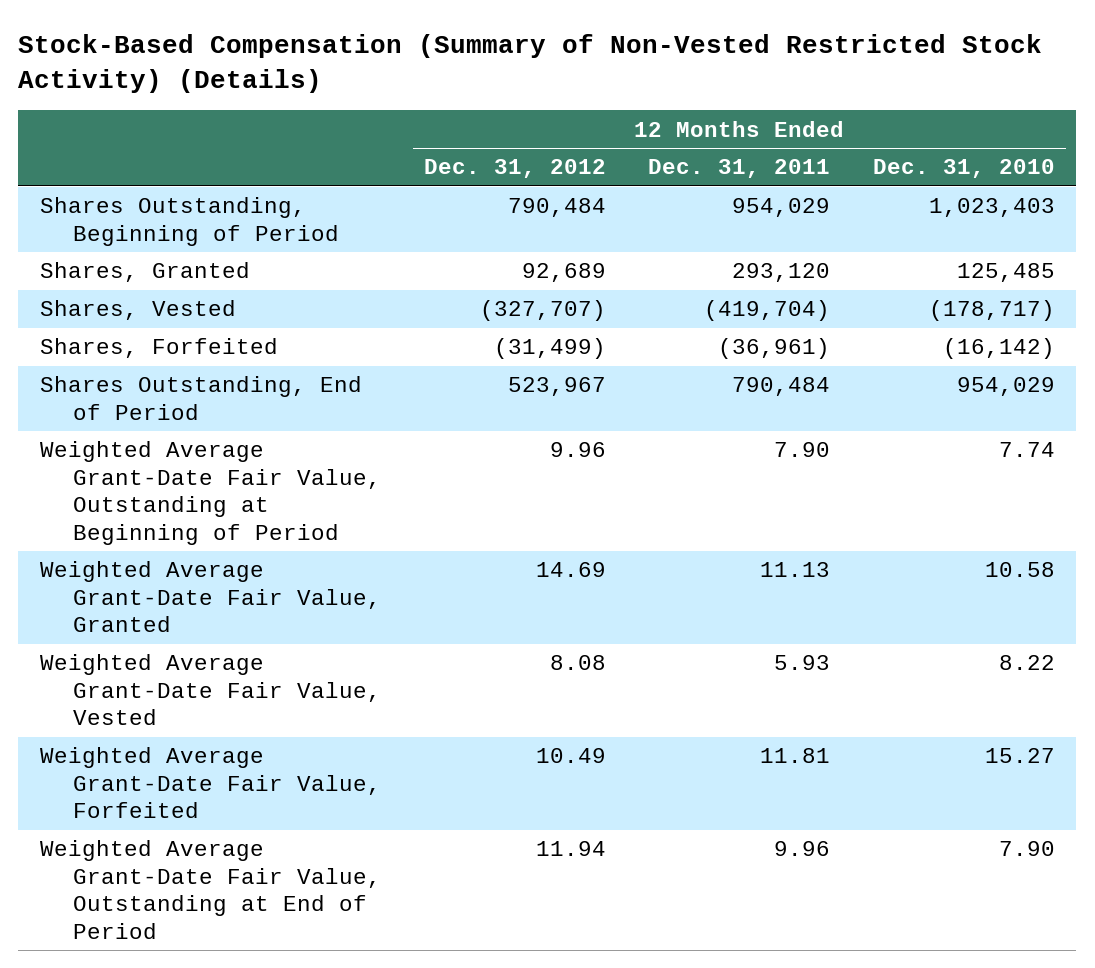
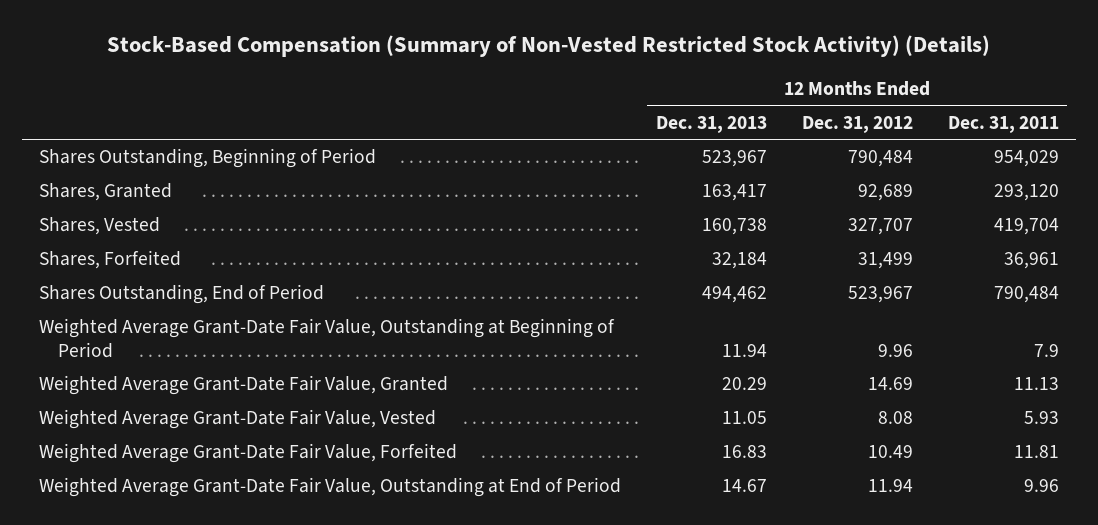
[873,159,1056,179] Dec. 31, 2010 -> none
none -> [656,115,768,133] Dec. 31, 2013
[479,300,606,322] (327,707) -> [847,218,913,236] 327,707
[704,300,831,322] (419,704) -> [993,218,1059,236] 419,704
[493,338,606,360] (31,499) -> [857,252,913,270] 31,499
[718,338,831,360] (36,961) -> [1003,252,1059,270] 36,961
[774,442,831,458] 7.90 -> [1033,343,1059,357] 7.9

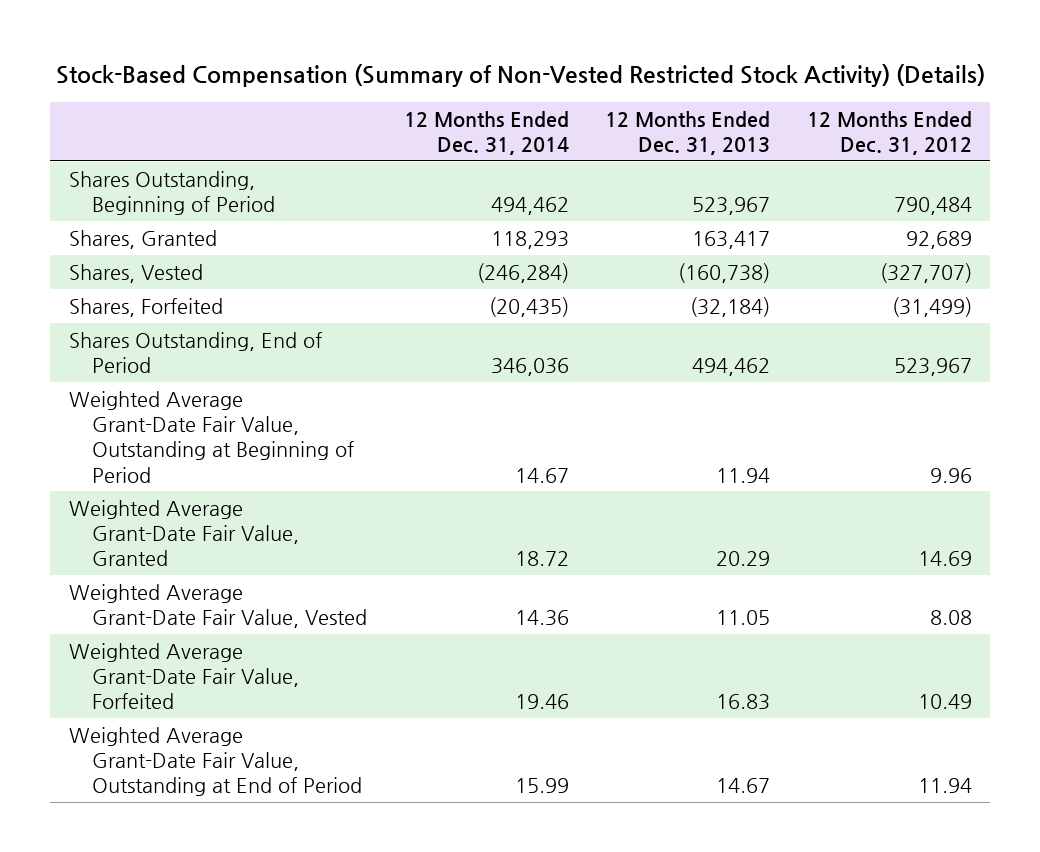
[947,115,1059,133] Dec. 31, 2011 -> none
none -> [403,110,569,156] 12 Months Ended Dec. 31, 2014
[702,218,768,236] 160,738 -> [678,263,771,284] (160,738)
[847,218,913,236] 327,707 -> [879,263,972,284] (327,707)
[712,252,768,270] 32,184 -> [690,297,771,318] (32,184)
[857,252,913,270] 31,499 -> [891,297,972,318] (31,499)

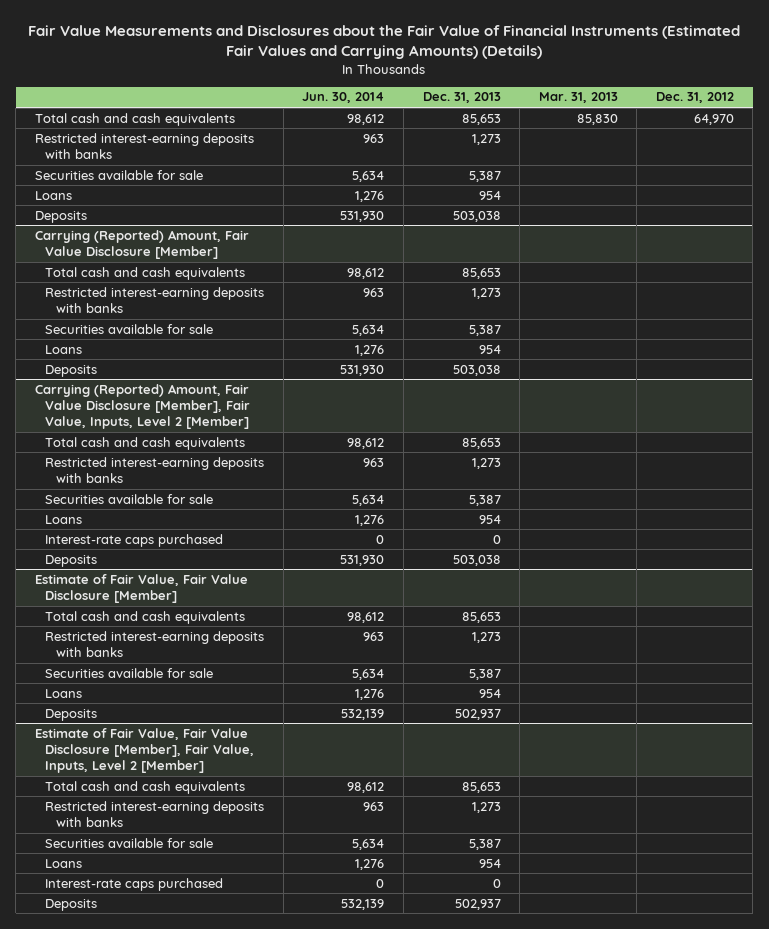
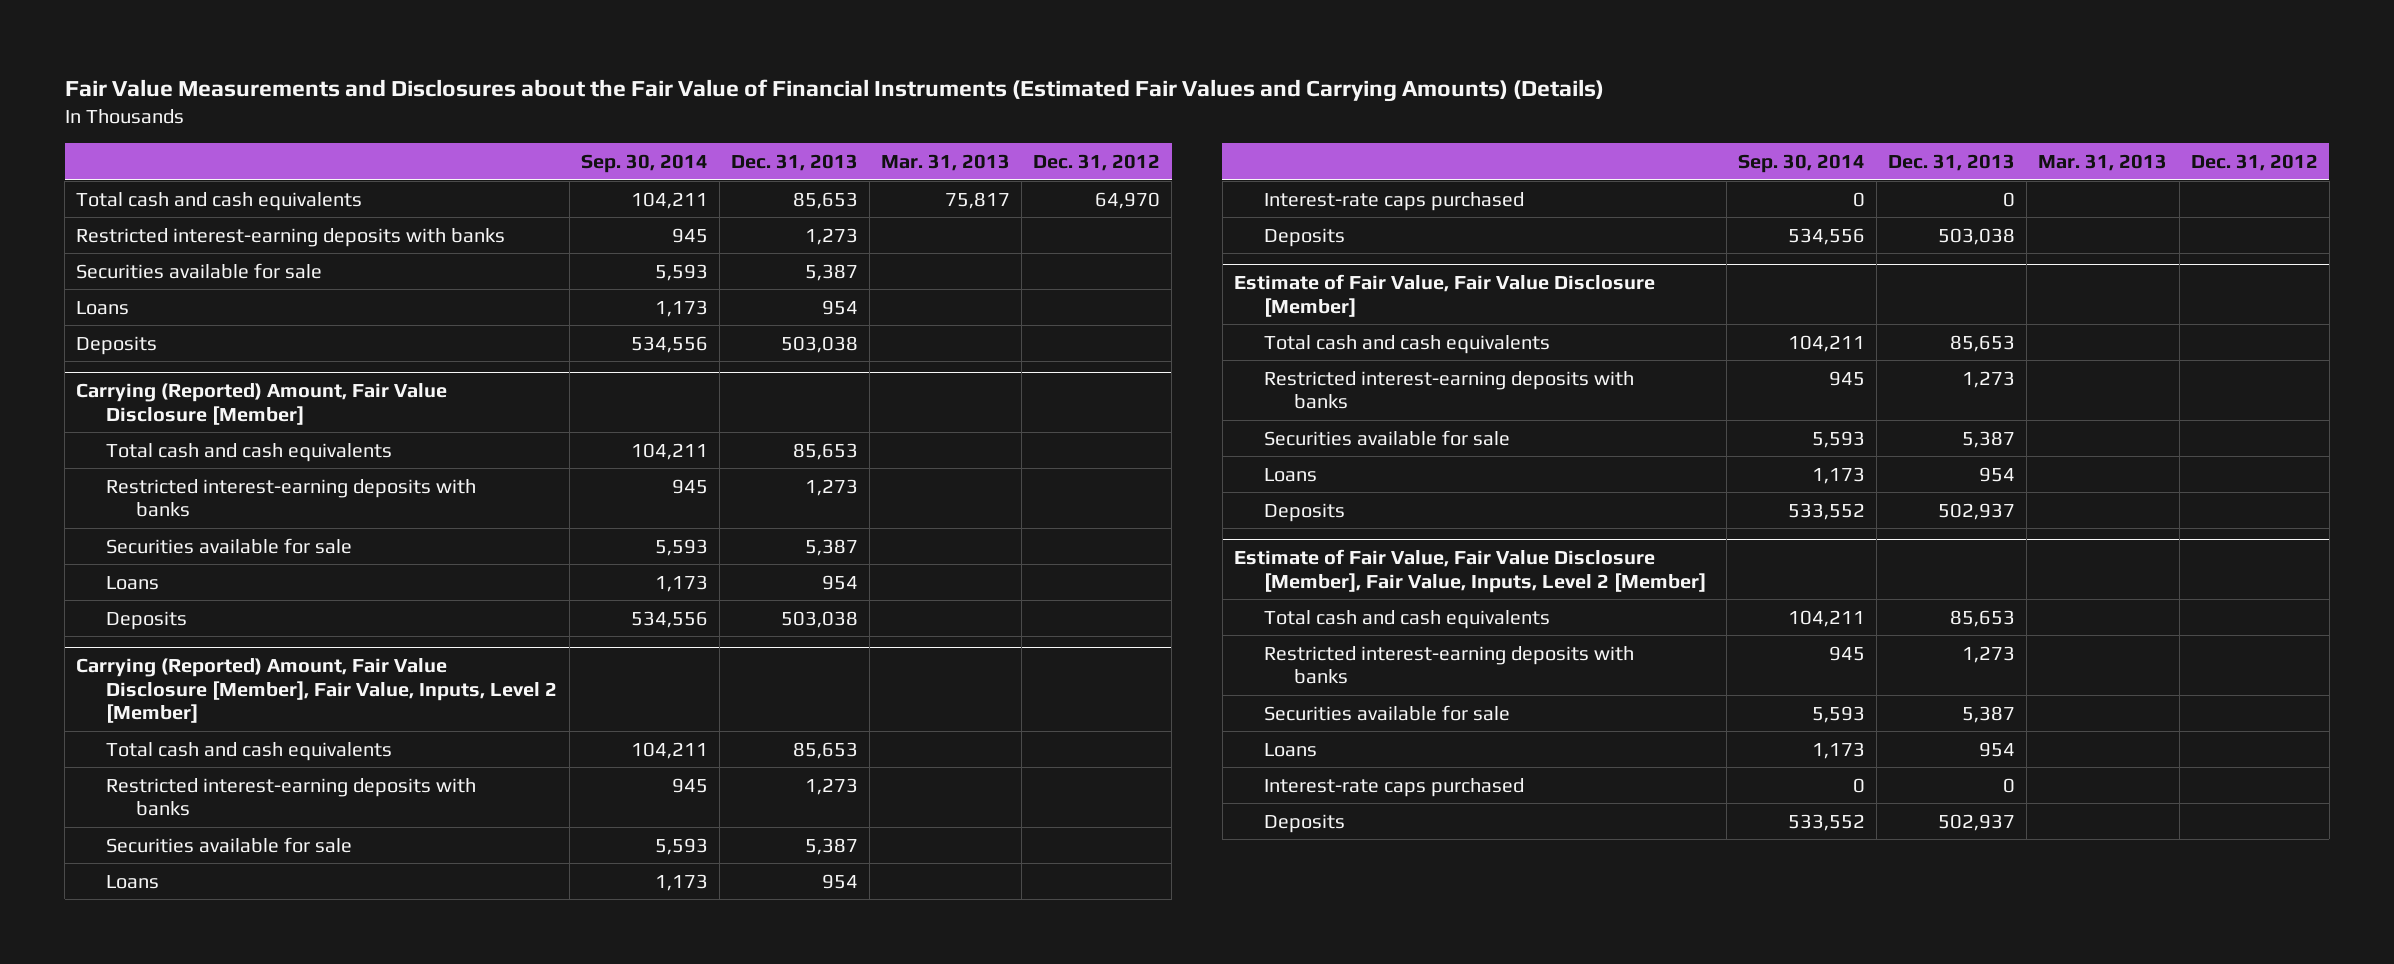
[302,92,385,104] Jun. 30, 2014 -> none
none -> [580,154,708,174] Sep. 30, 2014
[576,113,618,125] 85,830 -> [945,191,1011,209] 75,817

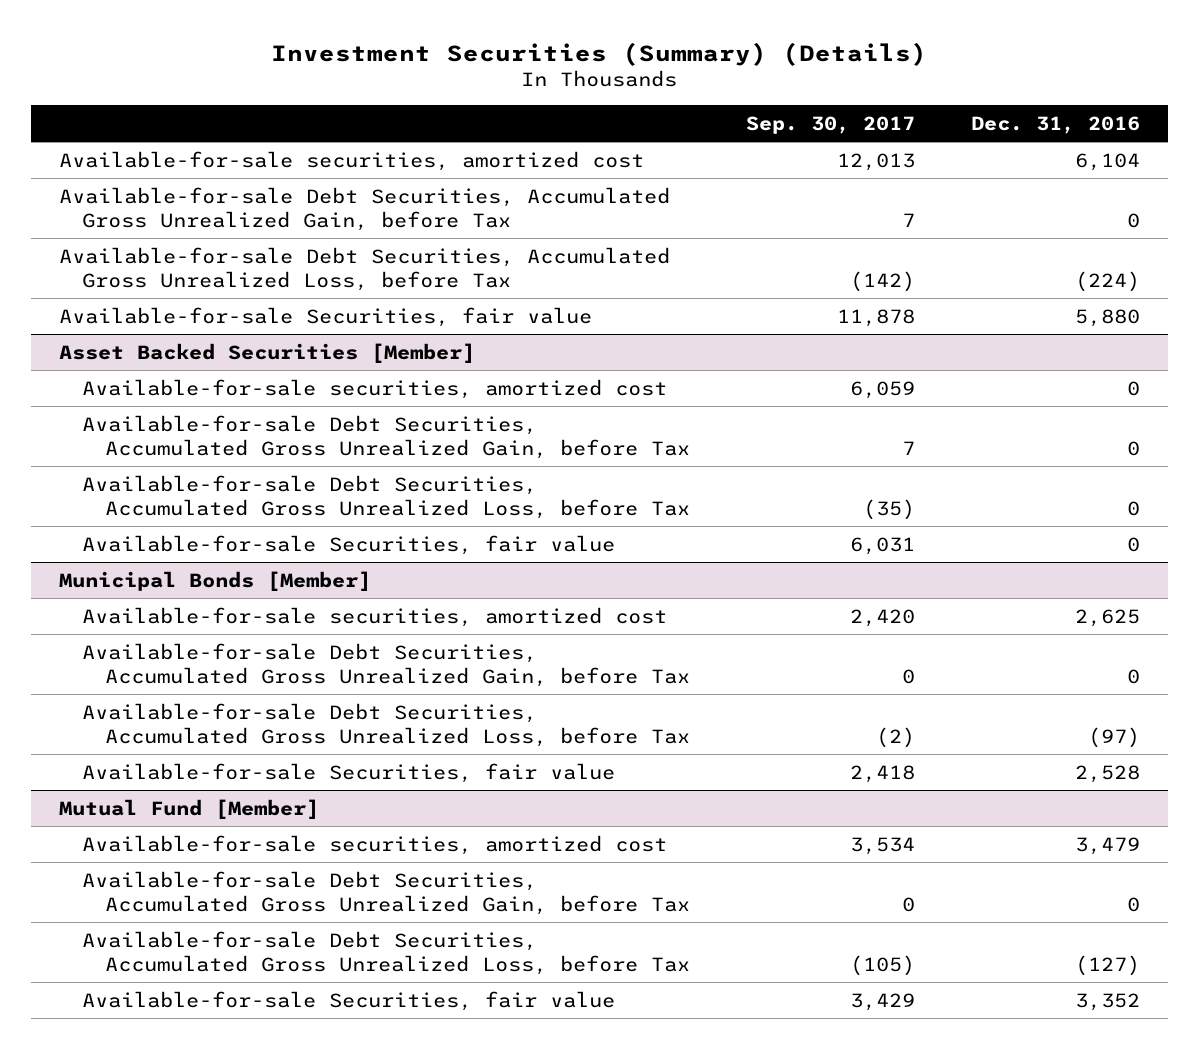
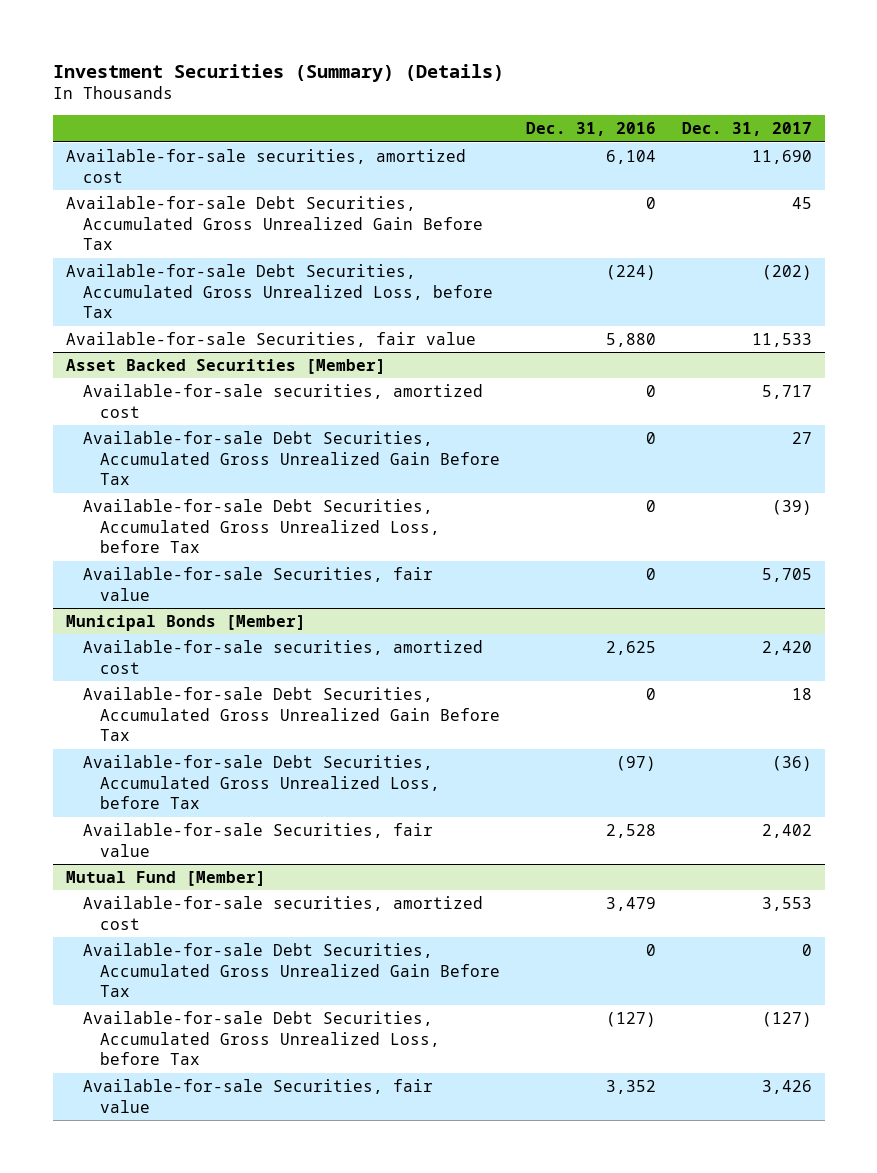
[745,115,915,134] Sep. 30, 2017 -> none
none -> [681,122,812,137] Dec. 31, 2017
[58,186,670,232] Available-for-sale Debt Securities, Accumulated Gross Unrealized Gain, before Tax -> [65,195,483,251] Available-for-sale Debt Securities, Accumulated Gross Unrealized Gain Before Tax
[81,414,690,460] Available-for-sale Debt Securities, Accumulated Gross Unrealized Gain, before Tax -> [82,430,500,486] Available-for-sale Debt Securities, Accumulated Gross Unrealized Gain Before Tax
[81,642,690,688] Available-for-sale Debt Securities, Accumulated Gross Unrealized Gain, before Tax -> [82,686,500,742] Available-for-sale Debt Securities, Accumulated Gross Unrealized Gain Before Tax
[81,870,690,916] Available-for-sale Debt Securities, Accumulated Gross Unrealized Gain, before Tax -> [82,942,500,998] Available-for-sale Debt Securities, Accumulated Gross Unrealized Gain Before Tax

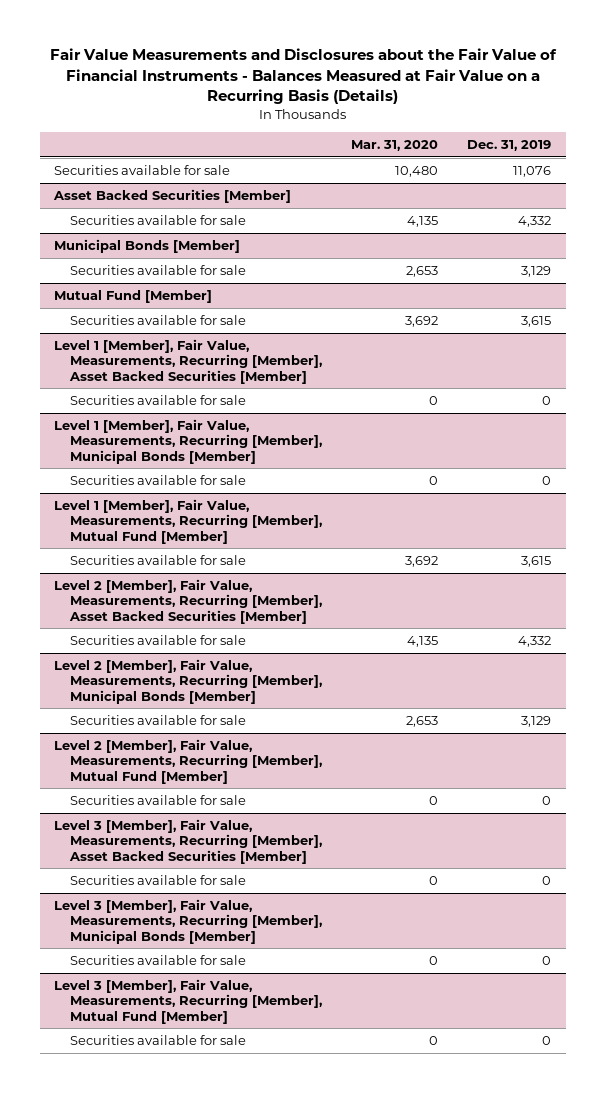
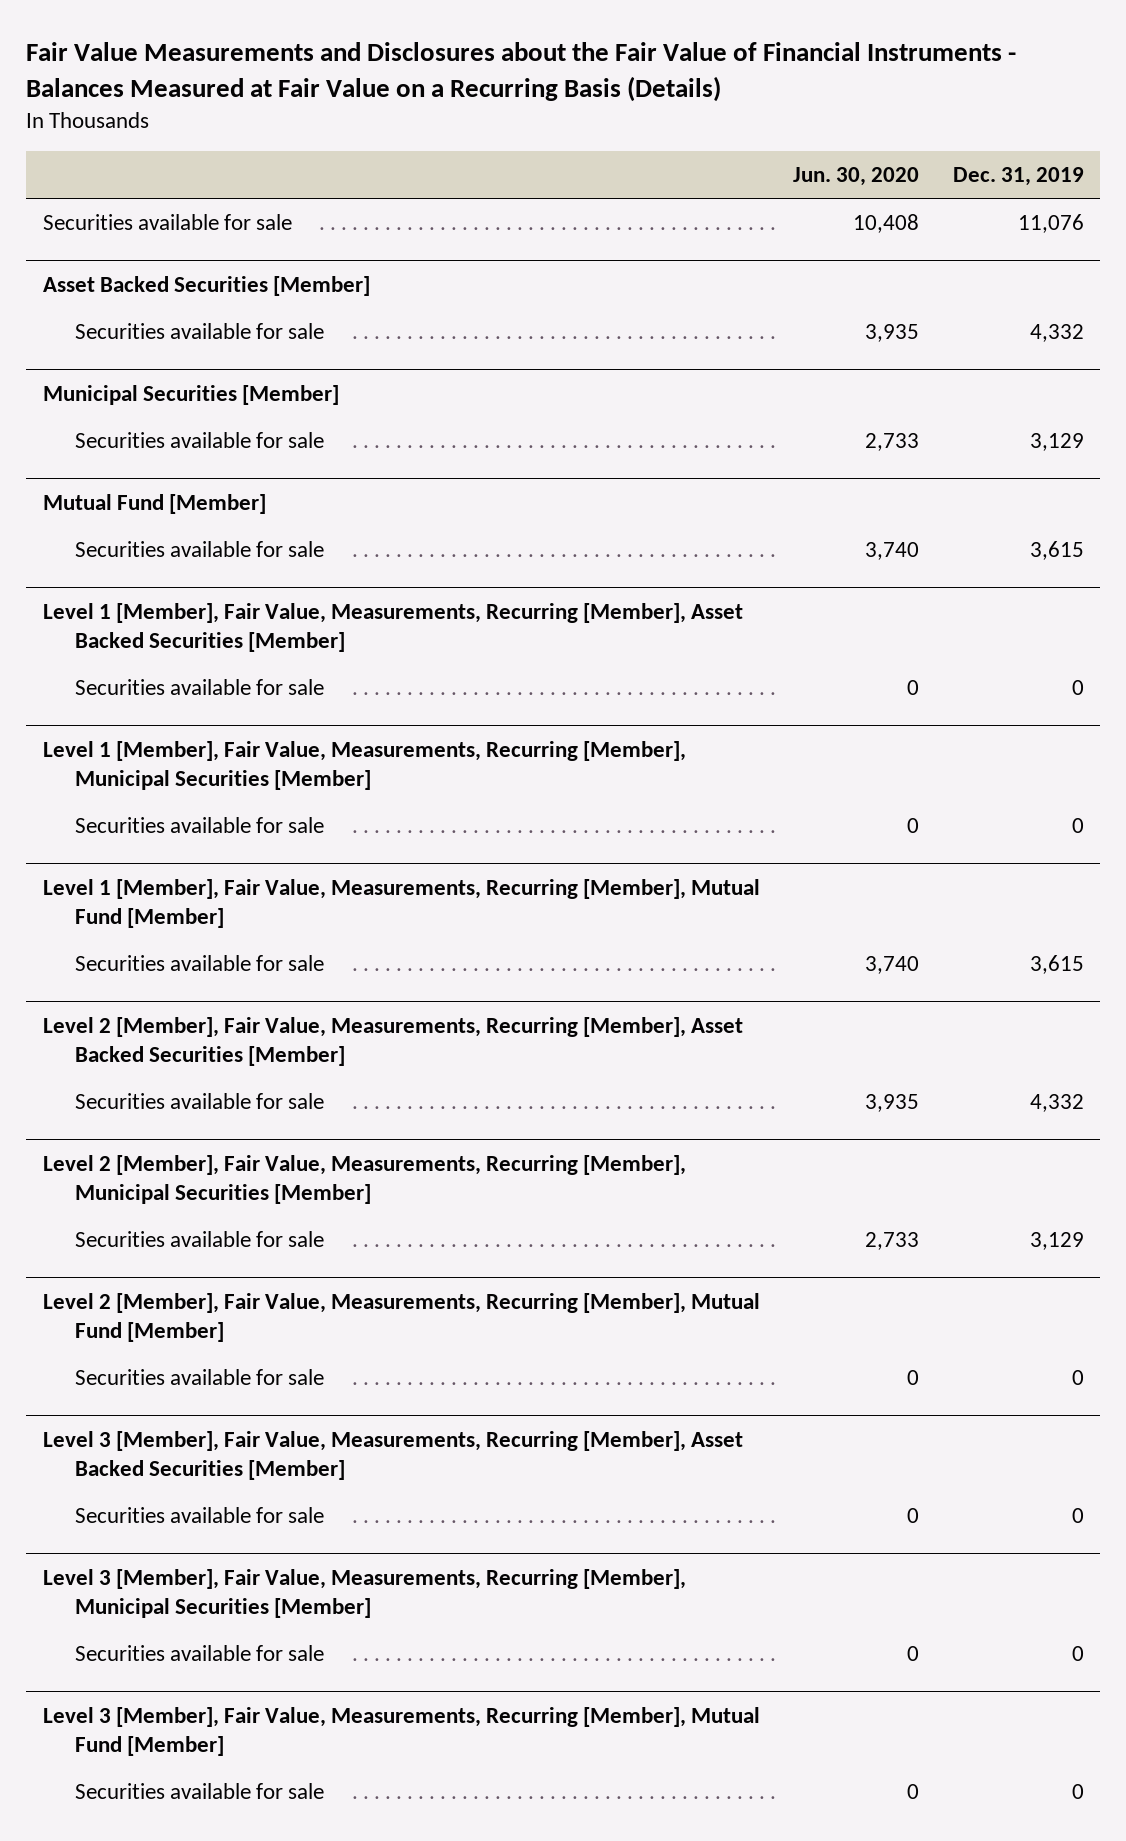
[350,139,438,151] Mar. 31, 2020 -> none
none -> [793,167,920,187] Jun. 30, 2020
[54,238,241,253] Municipal Bonds [Member] -> [42,384,339,405] Municipal Securities [Member]
[54,418,322,464] Level 1 [Member], Fair Value, Measurements, Recurring [Member], Municipal Bonds [Member] -> [42,740,686,791] Level 1 [Member], Fair Value, Measurements, Recurring [Member], Municipal Securities [Member]
[54,658,322,704] Level 2 [Member], Fair Value, Measurements, Recurring [Member], Municipal Bonds [Member] -> [42,1154,686,1205] Level 2 [Member], Fair Value, Measurements, Recurring [Member], Municipal Securities [Member]
[54,898,322,944] Level 3 [Member], Fair Value, Measurements, Recurring [Member], Municipal Bonds [Member] -> [42,1568,686,1619] Level 3 [Member], Fair Value, Measurements, Recurring [Member], Municipal Securities [Member]

